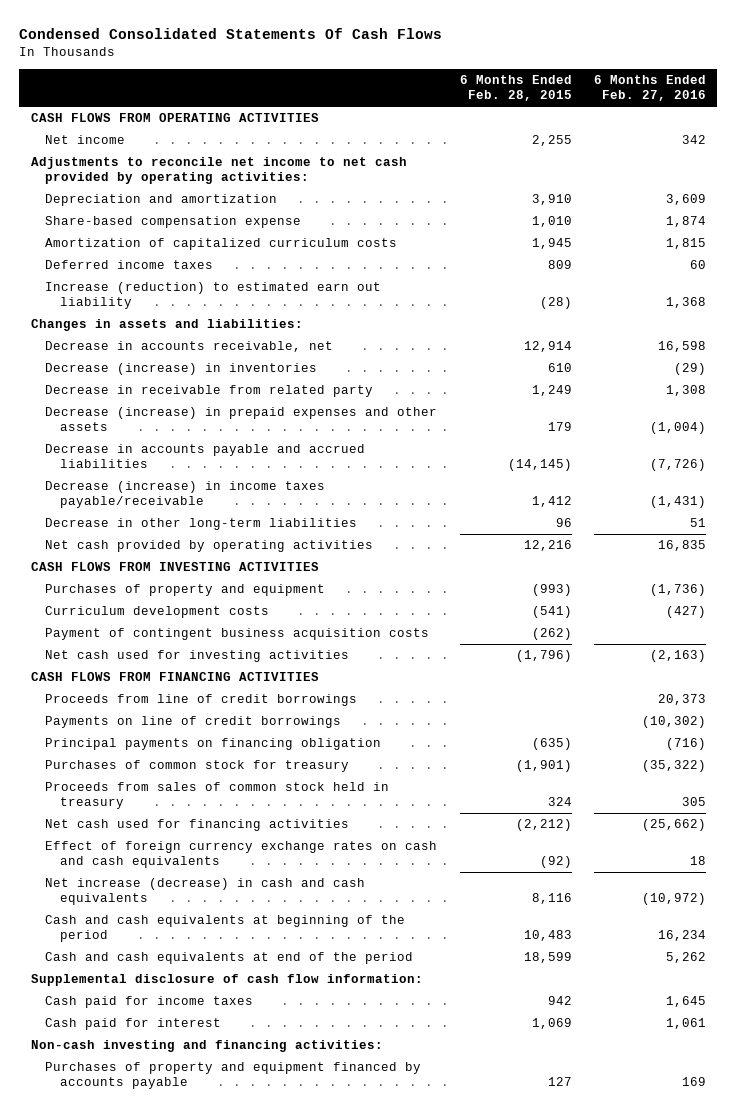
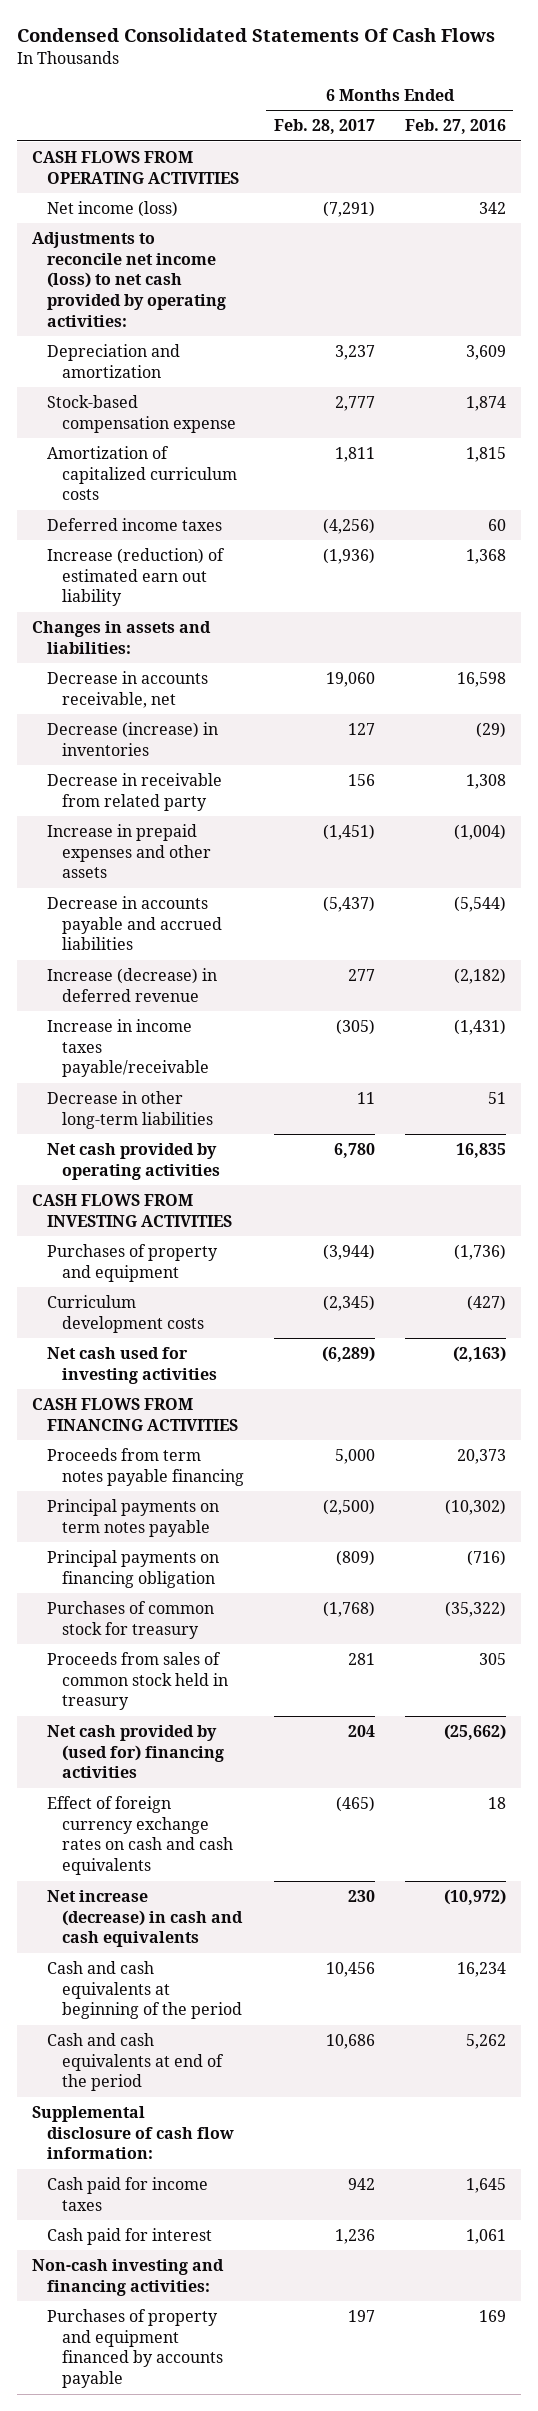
[459,75,572,102] 6 Months Ended Feb. 28, 2015 -> none
none -> [273,119,375,135] Feb. 28, 2017
[45,135,126,145] Net income -> [46,200,178,217] Net income (loss)
[30,157,407,185] Adjustments to reconcile net income to net cash provided by operating activities: -> [32,231,226,327] Adjustments to reconcile net income (loss) to net cash provided by operating activities:
[45,216,302,229] Share-based compensation expense -> [46,394,236,433] Stock-based compensation expense
[45,282,382,310] Increase (reduction) to estimated earn out liability -> [46,547,225,607] Increase (reduction) of estimated earn out liability
[45,407,438,432] Decrease (increase) in prepaid expenses and other assets -> [46,823,211,879] Increase in prepaid expenses and other assets
[650,459,707,472] (7,726) -> [453,895,506,912] (5,544)
none -> [46,967,217,1002] Increase (decrease) in deferred revenue
[45,481,326,509] Decrease (increase) in income taxes payable/receivable -> [46,1018,209,1078] Increase in income taxes payable/receivable
[45,628,430,641] Payment of contingent business acquisition costs -> none
[45,694,358,707] Proceeds from line of credit borrowings -> [46,1447,244,1486] Proceeds from term notes payable financing
[45,716,342,729] Payments on line of credit borrowings -> [46,1498,219,1537] Principal payments on term notes payable
[45,819,350,832] Net cash used for financing activities -> [46,1724,224,1779] Net cash provided by (used for) financing activities

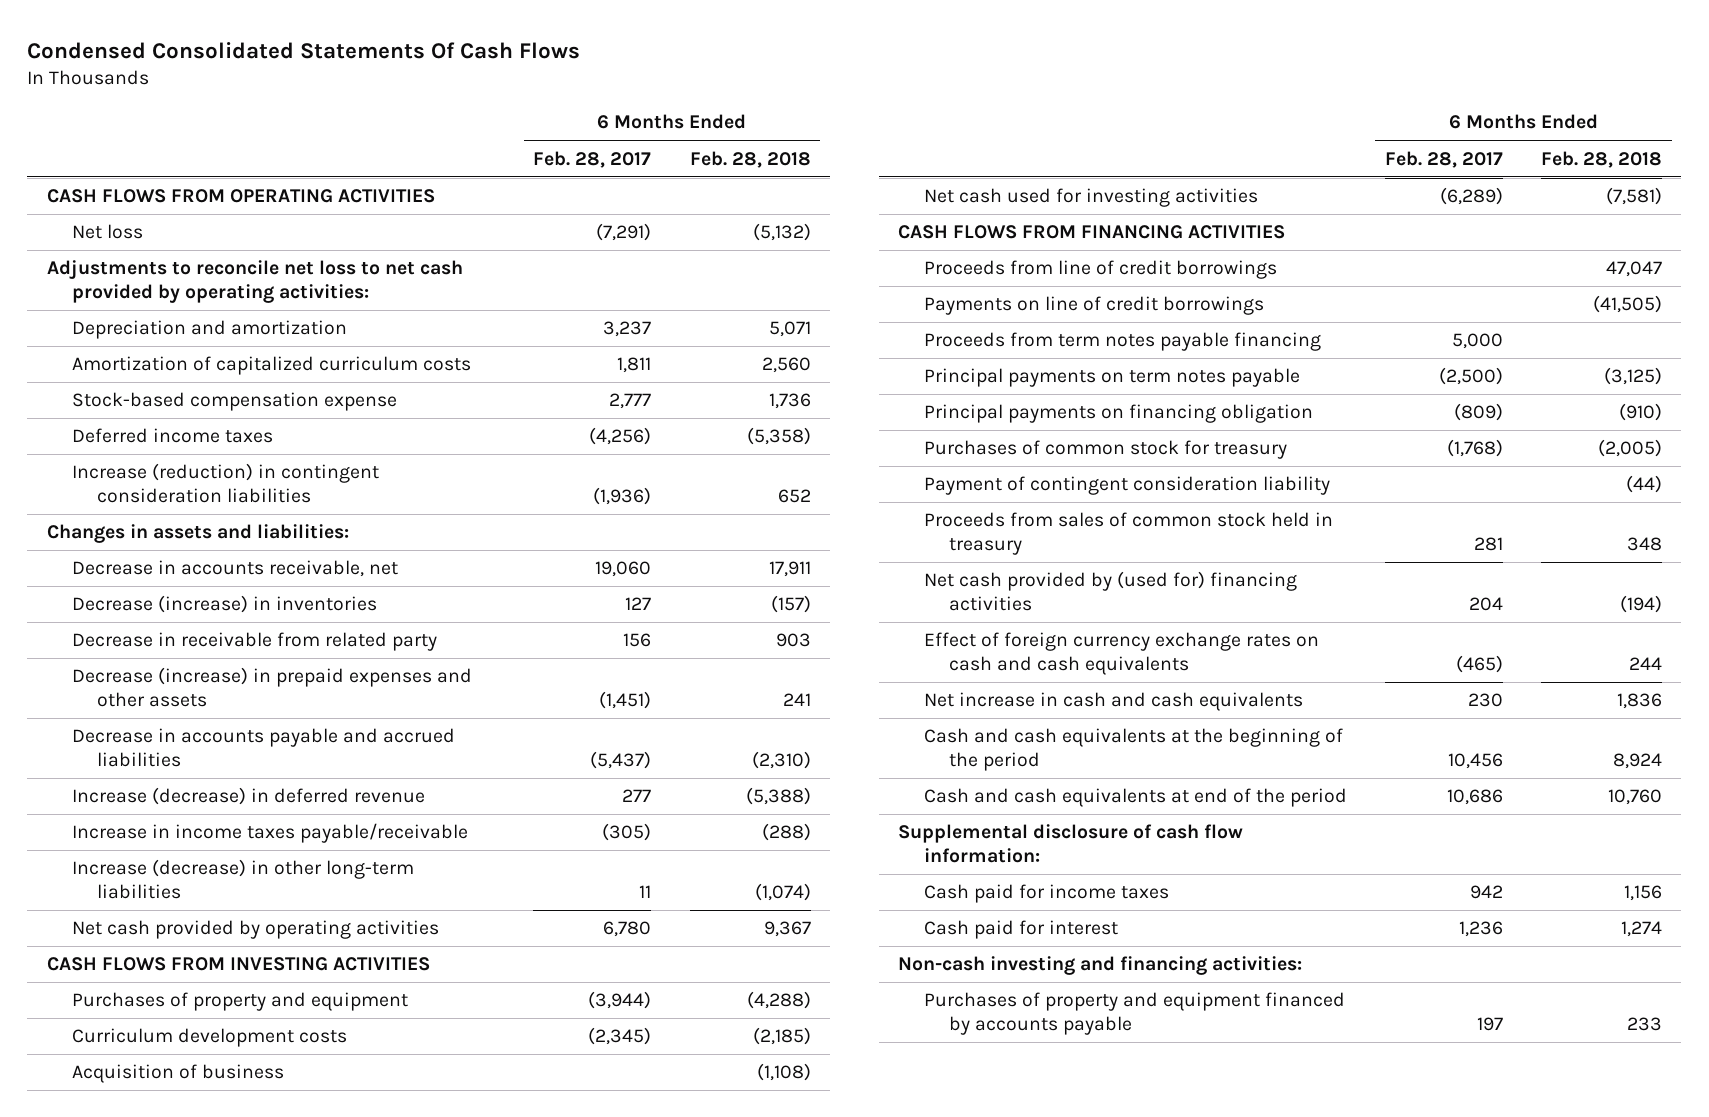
[404,119,506,135] Feb. 27, 2016 -> none
none -> [689,150,811,168] Feb. 28, 2018
[46,200,178,217] Net income (loss) -> [72,224,144,240] Net loss
[32,231,226,327] Adjustments to reconcile net income (loss) to net cash provided by operating activities: -> [46,260,463,303] Adjustments to reconcile net loss to net cash provided by operating activities:
[46,394,236,433] Stock-based compensation expense -> [72,392,398,412] Stock-based compensation expense
[46,547,225,607] Increase (reduction) of estimated earn out liability -> [72,463,380,503] Increase (reduction) in contingent consideration liabilities
[46,823,211,879] Increase in prepaid expenses and other assets -> [72,667,473,707] Decrease (increase) in prepaid expenses and other assets
[46,1090,213,1129] Decrease in other long-term liabilities -> [72,859,415,899] Increase (decrease) in other long-term liabilities
none -> [72,1064,285,1084] Acquisition of business
none -> [923,260,1277,280] Proceeds from line of credit borrowings
none -> [923,296,1264,316] Payments on line of credit borrowings
none -> [923,476,1330,496] Payment of contingent consideration liability
[46,1889,243,1948] Net increase (decrease) in cash and cash equivalents -> [923,692,1303,712] Net increase in cash and cash equivalents
[46,1960,242,2020] Cash and cash equivalents at beginning of the period -> [923,728,1343,771] Cash and cash equivalents at the beginning of the period

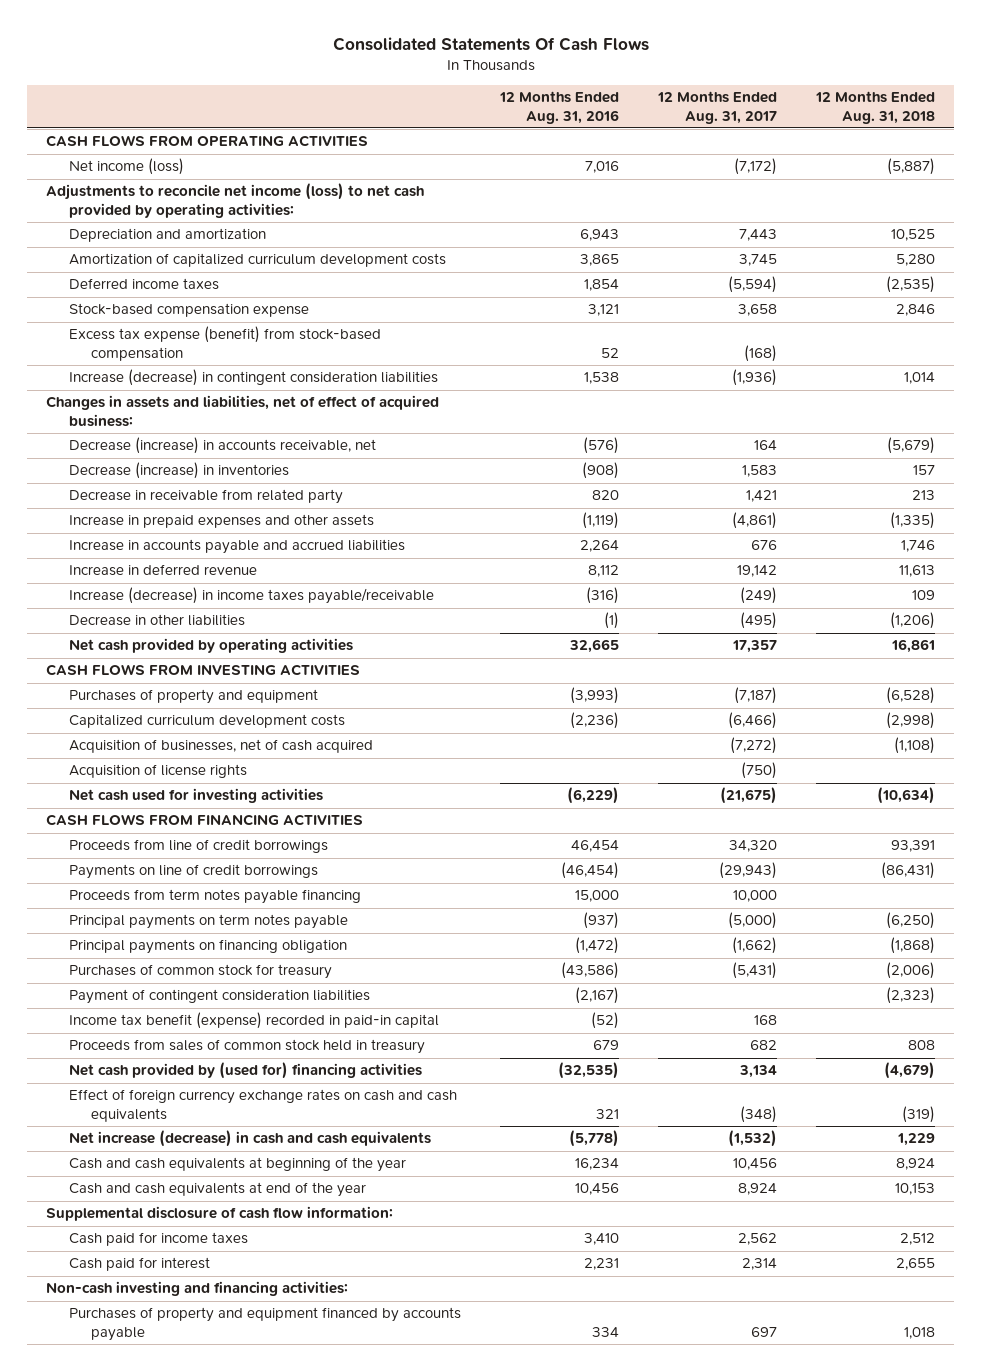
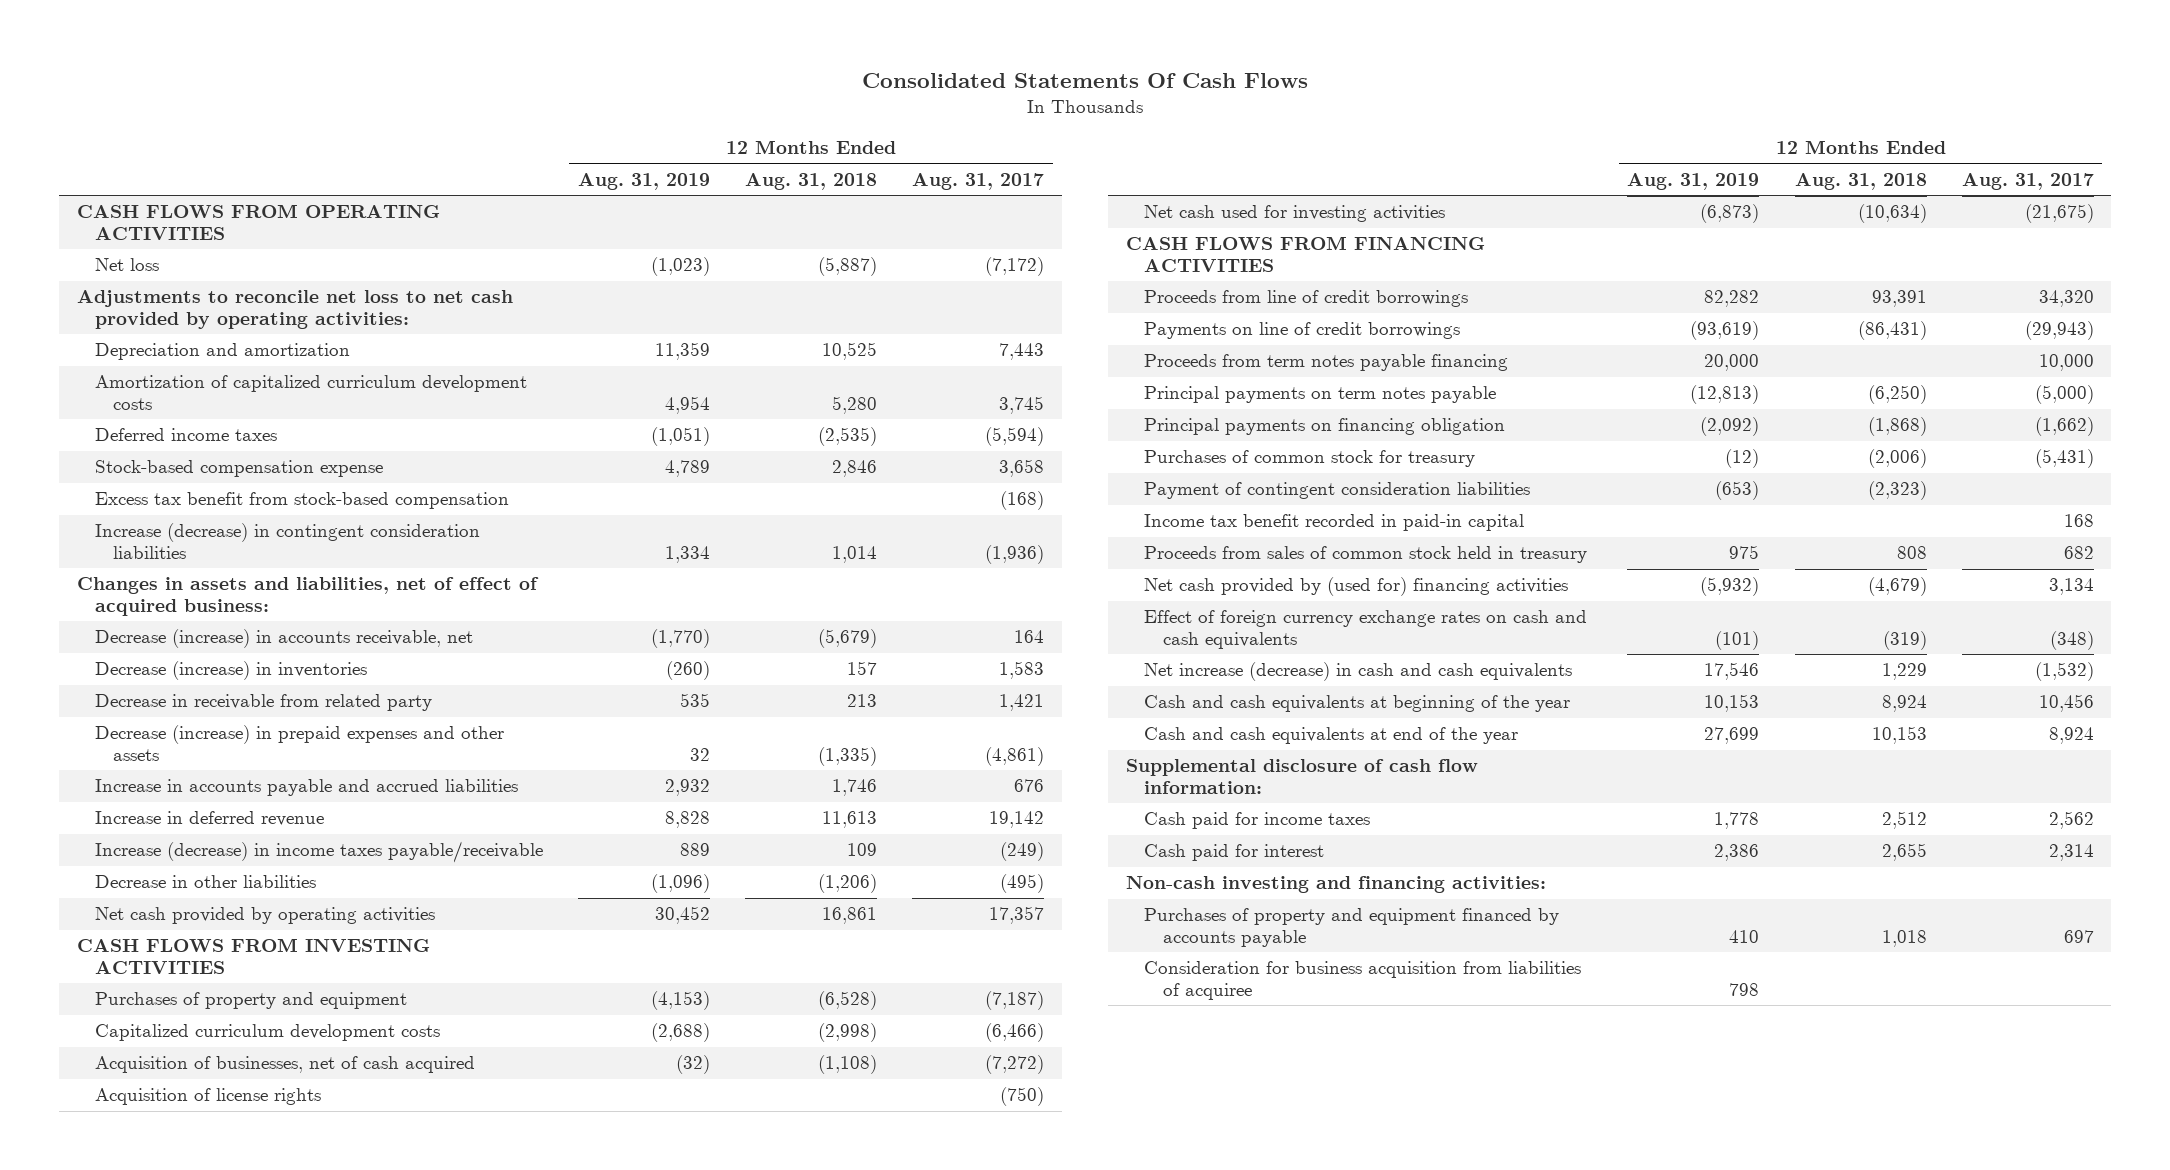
[498,91,619,124] 12 Months Ended Aug. 31, 2016 -> none
none -> [578,172,711,190] Aug. 31, 2019
[68,158,184,176] Net income (loss) -> [94,258,159,272] Net loss
[46,183,425,218] Adjustments to reconcile net income (loss) to net cash provided by operating activities: -> [76,290,513,329] Adjustments to reconcile net loss to net cash provided by operating activities:
[68,326,381,361] Excess tax expense (benefit) from stock-based compensation -> [94,492,509,510] Excess tax benefit from stock-based compensation
[68,514,374,529] Increase in prepaid expenses and other assets -> [94,725,504,761] Decrease (increase) in prepaid expenses and other assets
[68,1012,439,1030] Income tax benefit (expense) recorded in paid-in capital -> [1144,514,1525,532] Income tax benefit recorded in paid-in capital
none -> [1144,961,1582,1000] Consideration for business acquisition from liabilities of acquiree

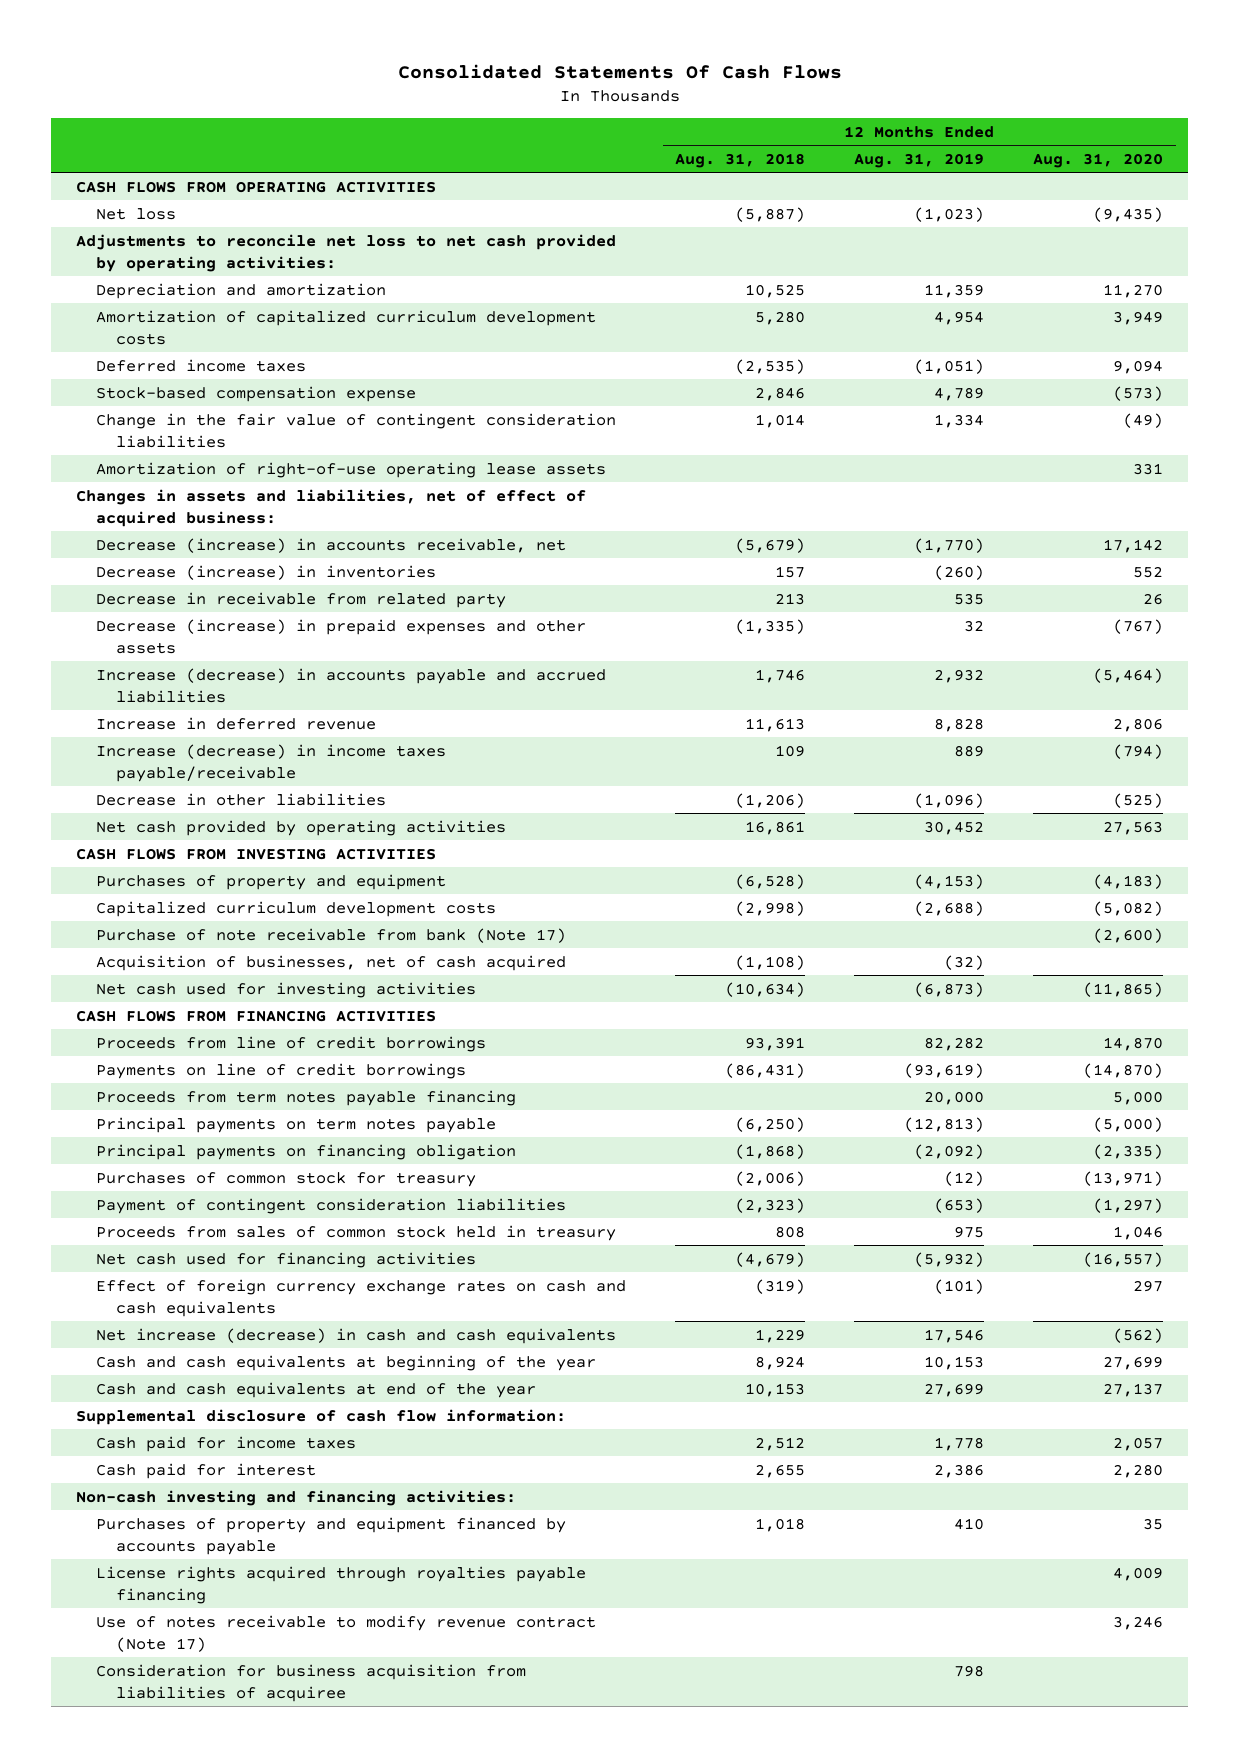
[912,172,1045,190] Aug. 31, 2017 -> none
none -> [1033,152,1164,168] Aug. 31, 2020
[94,492,509,510] Excess tax benefit from stock-based compensation -> none
[94,523,480,559] Increase (decrease) in contingent consideration liabilities -> [95,412,616,448] Change in the fair value of contingent consideration liabilities
none -> [95,461,606,478] Amortization of right-of-use operating lease assets
[94,779,518,797] Increase in accounts payable and accrued liabilities -> [95,667,606,703] Increase (decrease) in accounts payable and accrued liabilities
none -> [95,927,566,943] Purchase of note receivable from bank (Note 17)
[94,1088,321,1106] Acquisition of license rights -> none
[1144,514,1525,532] Income tax benefit recorded in paid-in capital -> none
[1144,577,1569,597] Net cash provided by (used for) financing activities -> [95,1251,476,1268] Net cash used for financing activities
none -> [95,1565,586,1604] License rights acquired through royalties payable financing
none -> [95,1614,596,1652] Use of notes receivable to modify revenue contract (Note 17)

